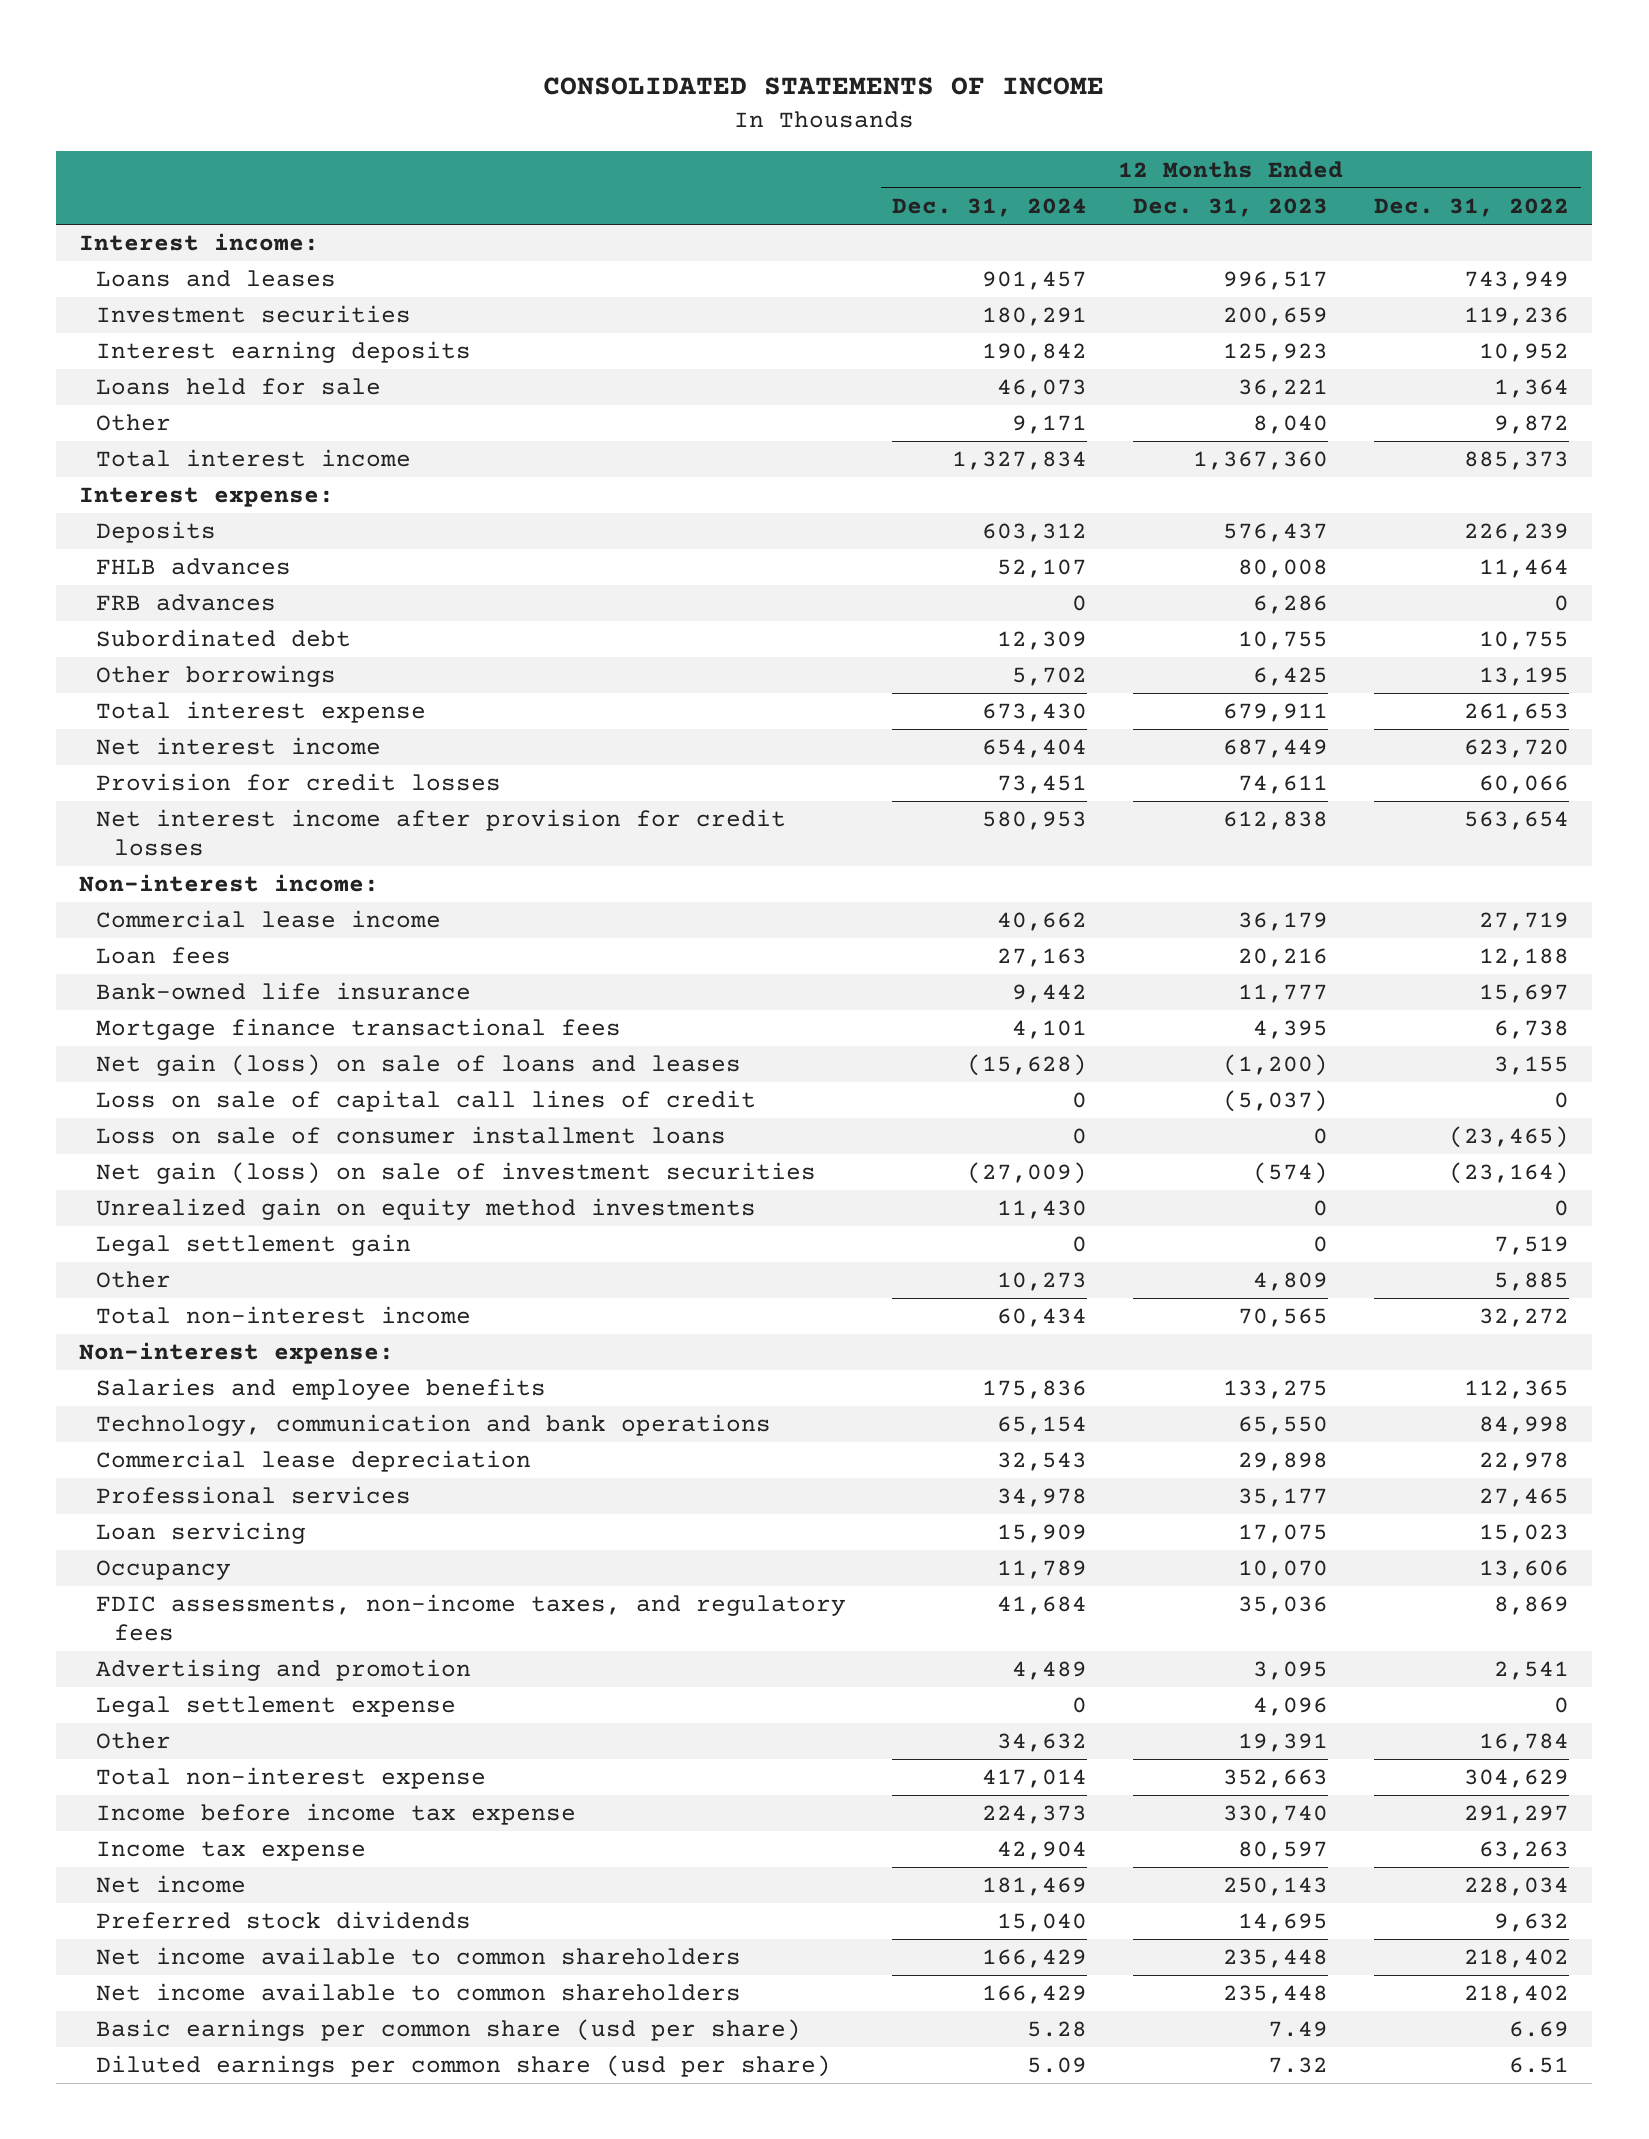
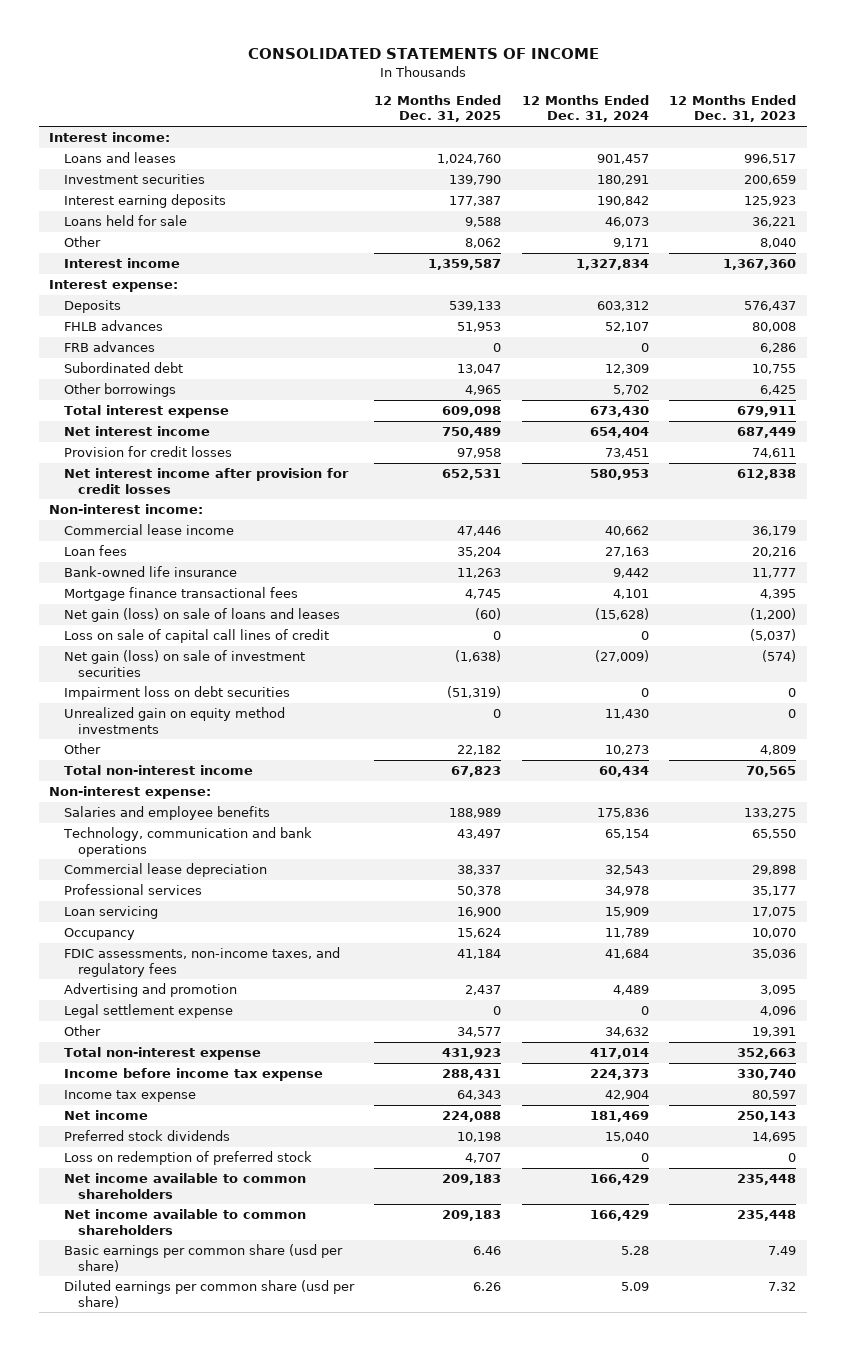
[1374,198,1570,218] Dec. 31, 2022 -> none
none -> [374,95,502,123] 12 Months Ended Dec. 31, 2025
[96,449,412,468] Total interest income -> [63,258,180,269] Interest income
[96,1126,727,1145] Loss on sale of consumer installment loans -> none
none -> [63,686,290,701] Impairment loss on debt securities
[96,1234,412,1257] Legal settlement gain -> none
none -> [63,1151,312,1166] Loss on redemption of preferred stock

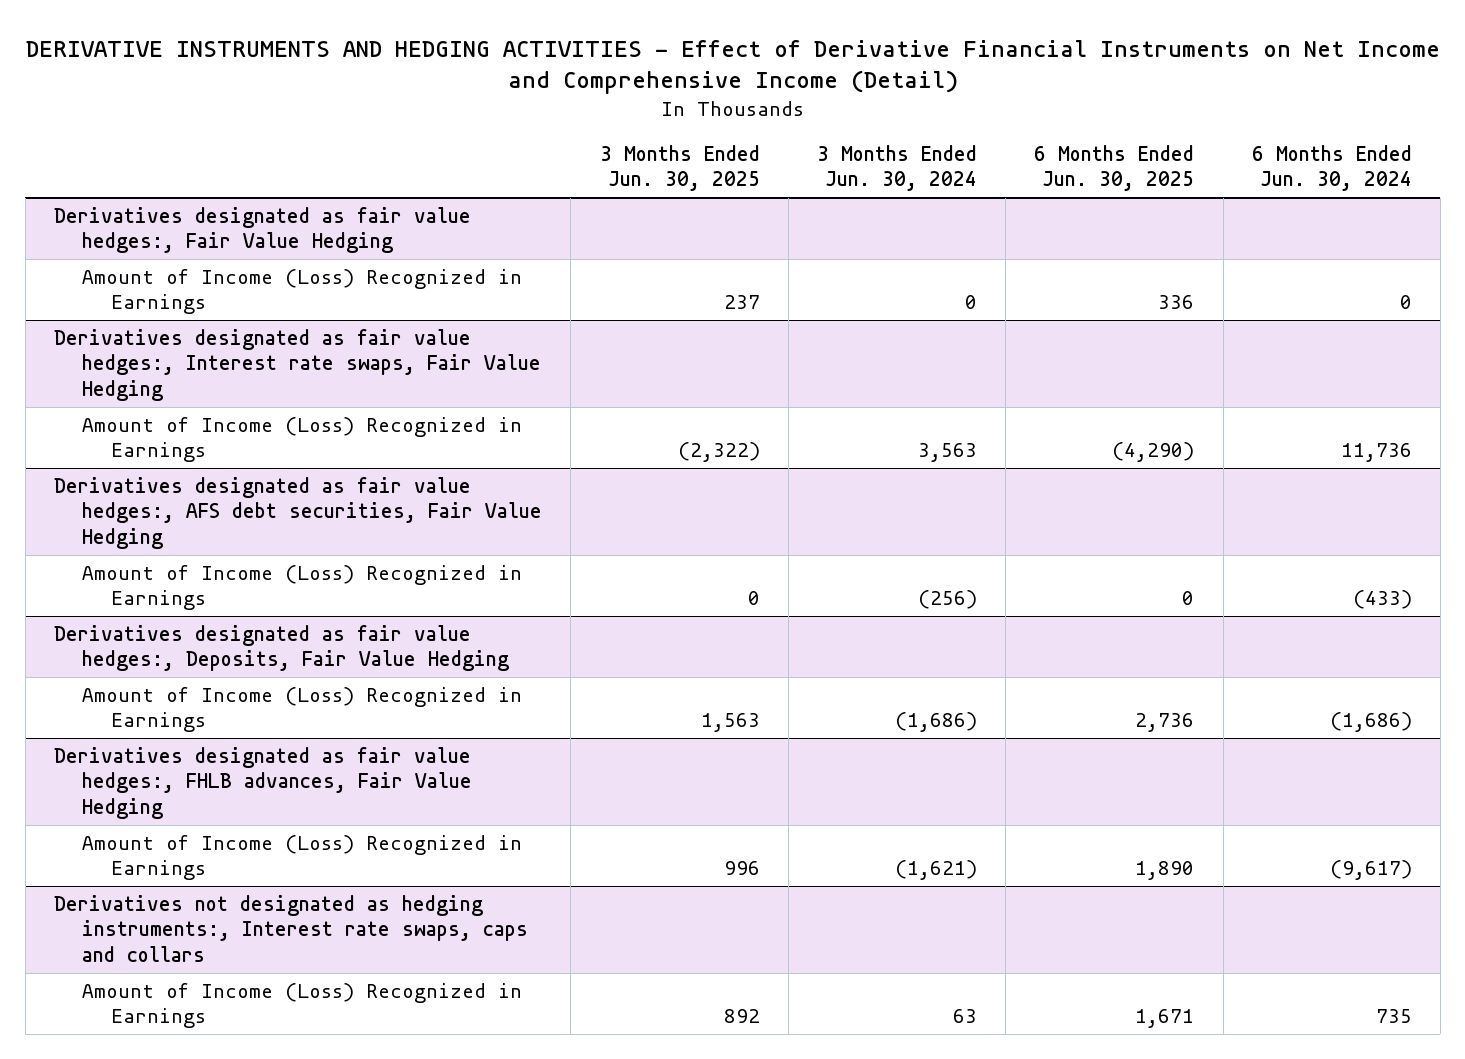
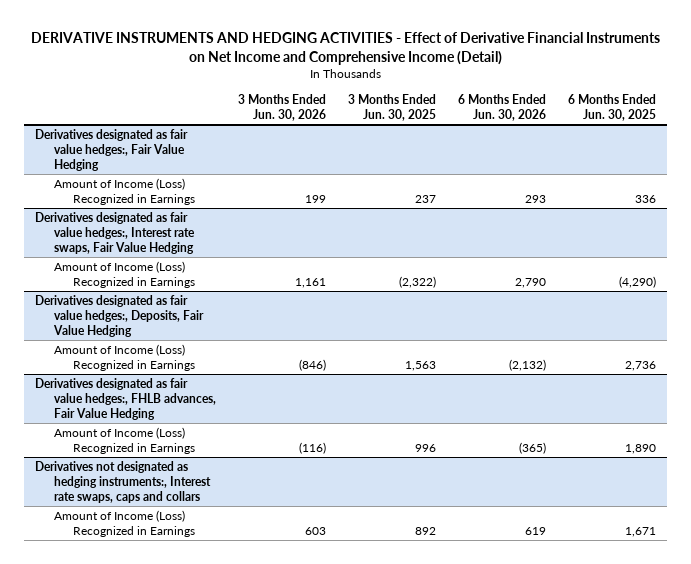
[816,144,977,192] 3 Months Ended Jun. 30, 2024 -> none
[1251,144,1412,192] 6 Months Ended Jun. 30, 2024 -> none
none -> [238,93,327,122] 3 Months Ended Jun. 30, 2026
none -> [458,93,547,122] 6 Months Ended Jun. 30, 2026
[53,476,543,550] Derivatives designated as fair value hedges:, AFS debt securities, Fair Value Hedging -> none
[82,564,523,611] Amount of Income (Loss) Recognized in Earnings -> none

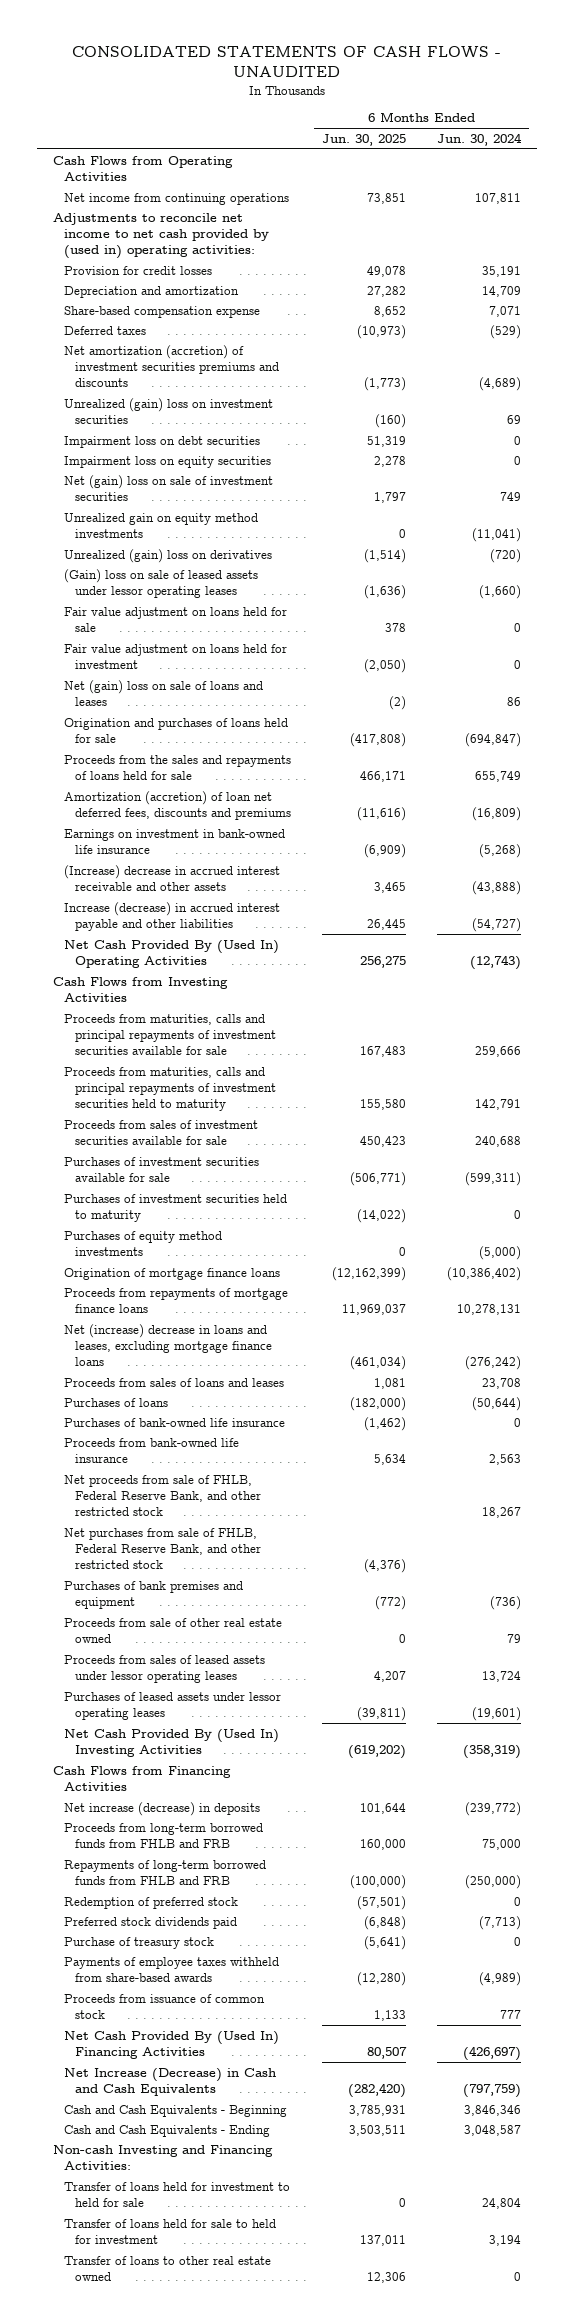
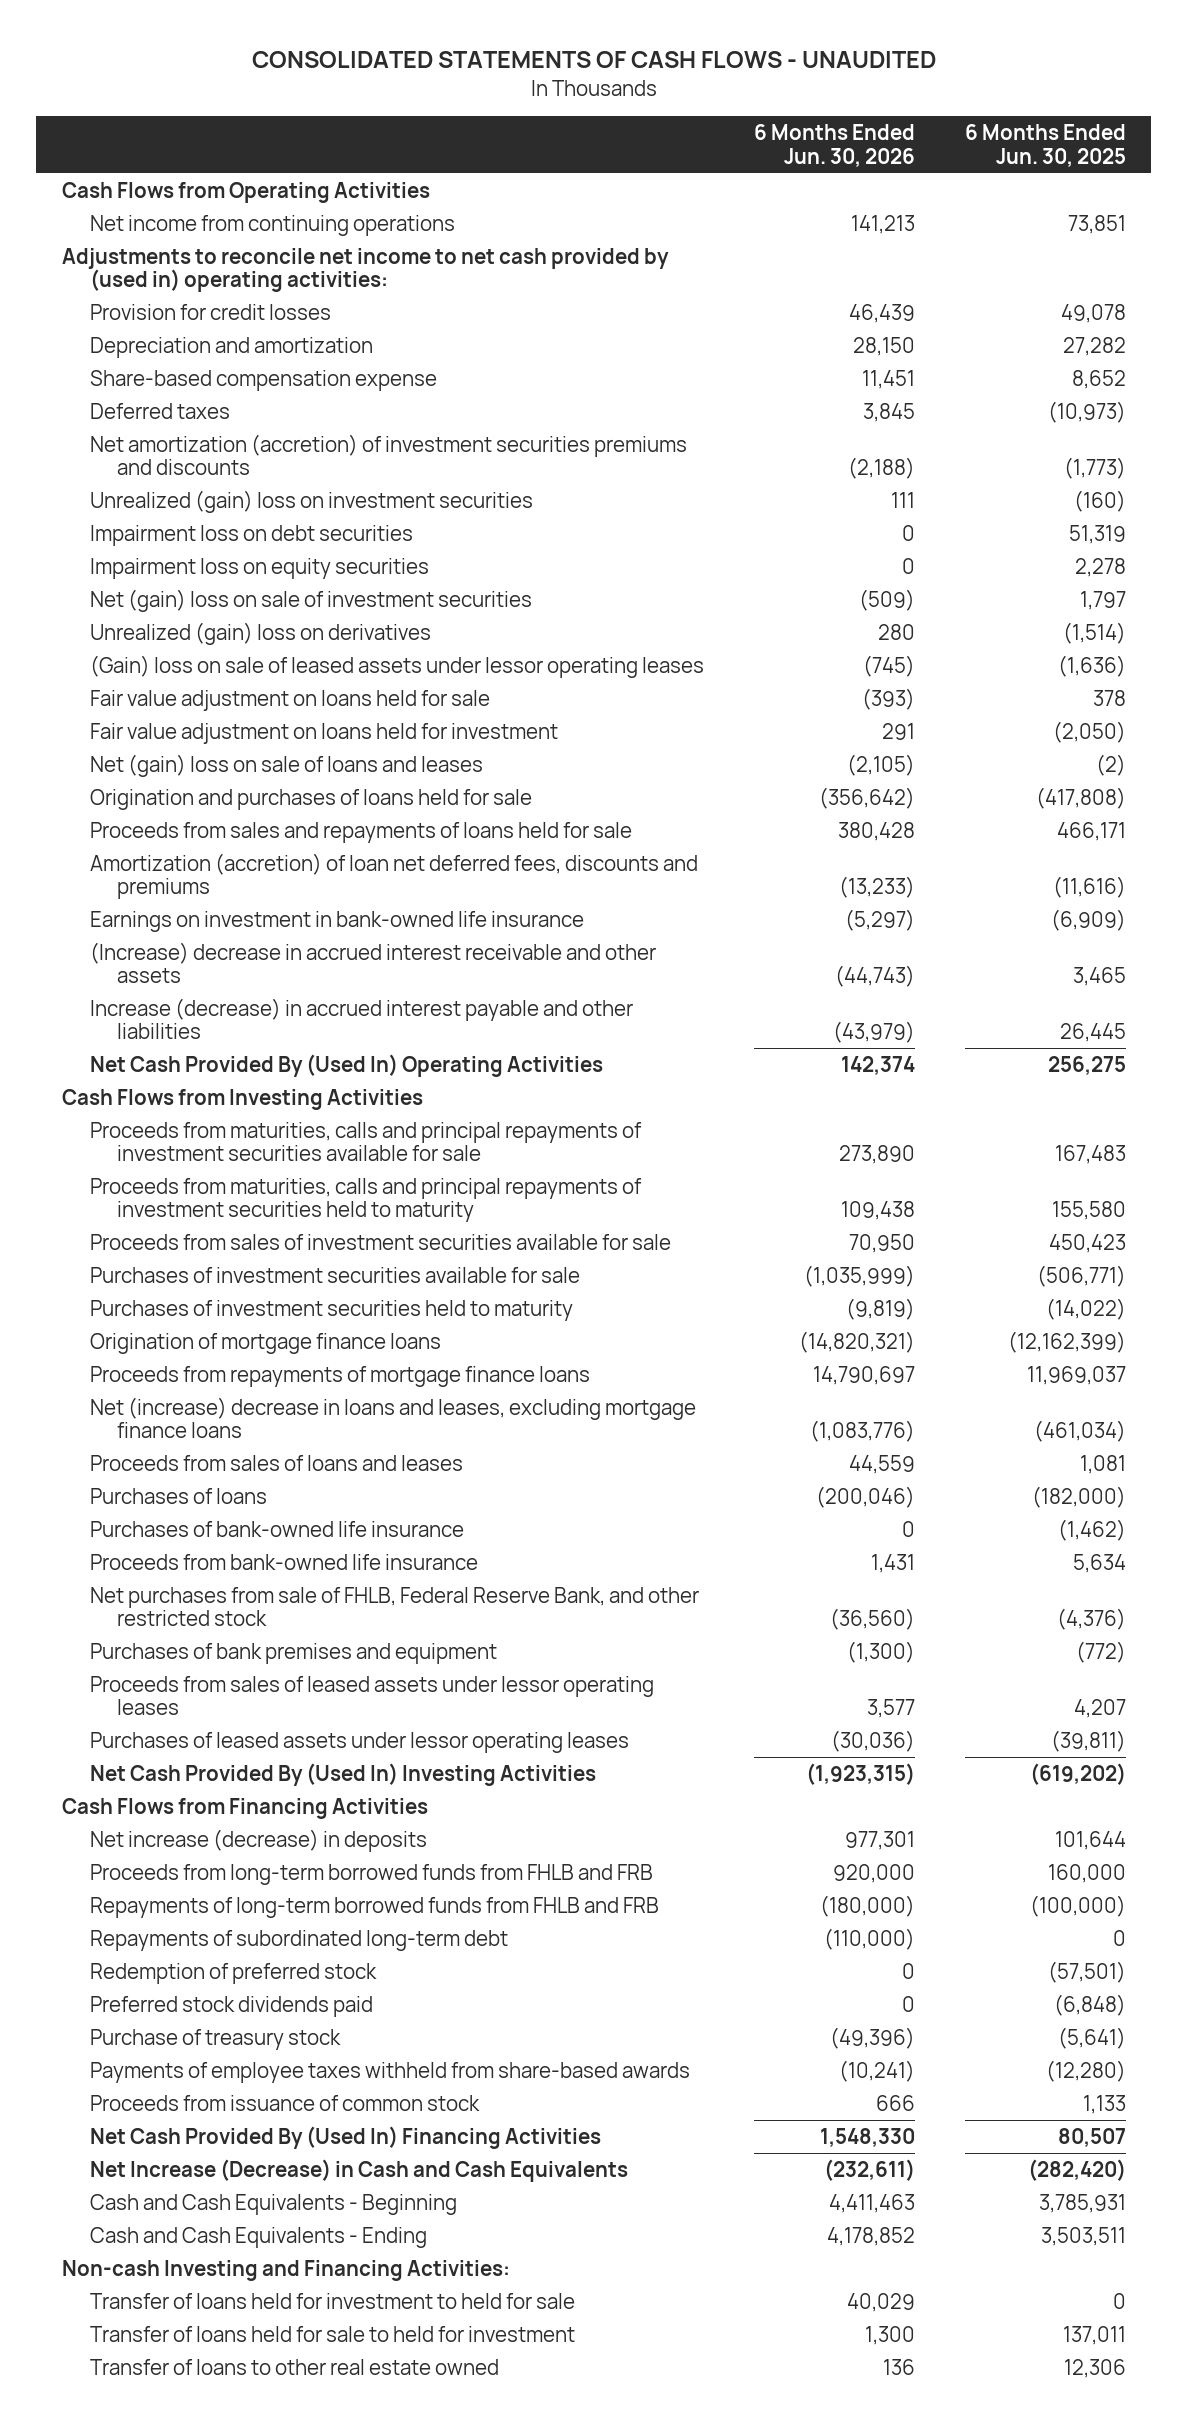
[437,132,523,146] Jun. 30, 2024 -> none
none -> [753,123,915,167] 6 Months Ended Jun. 30, 2026
[63,512,258,539] Unrealized gain on equity method investments -> none
[63,754,291,781] Proceeds from the sales and repayments of loans held for sale -> [89,821,632,843] Proceeds from sales and repayments of loans held for sale
[63,1230,222,1257] Purchases of equity method investments -> none
[63,1474,261,1517] Net proceeds from sale of FHLB, Federal Reserve Bank, and other restricted stock -> none
[63,1617,282,1644] Proceeds from sale of other real estate owned -> none
none -> [89,1929,508,1951] Repayments of subordinated long-term debt

